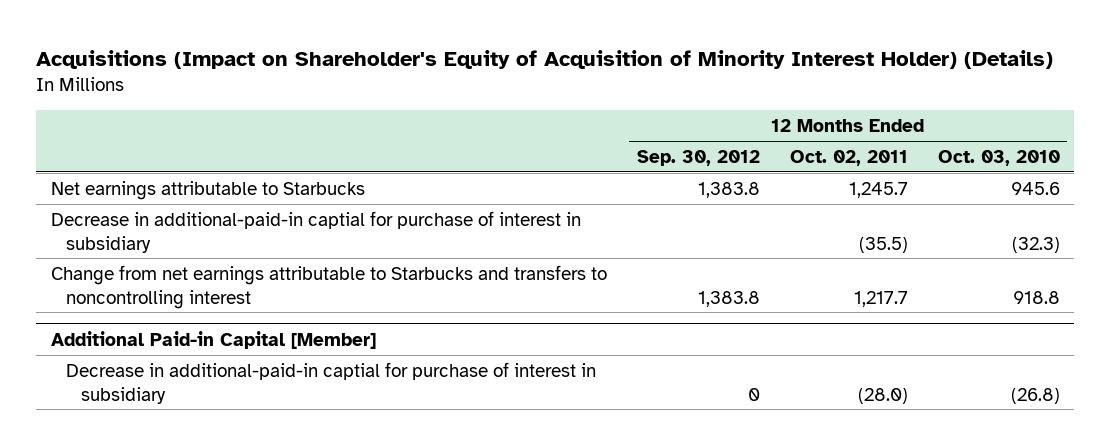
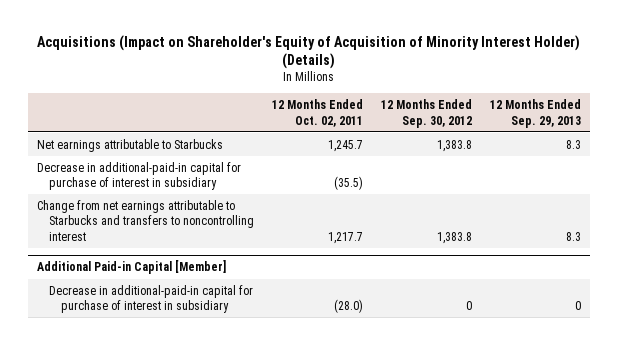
[937,149,1060,166] Oct. 03, 2010 -> none
none -> [489,99,581,128] 12 Months Ended Sep. 29, 2013
[50,210,581,253] Decrease in additional-paid-in captial for purchase of interest in subsidiary -> [37,161,242,191] Decrease in additional-paid-in capital for purchase of interest in subsidiary
[66,361,597,404] Decrease in additional-paid-in captial for purchase of interest in subsidiary -> [48,284,253,314] Decrease in additional-paid-in capital for purchase of interest in subsidiary

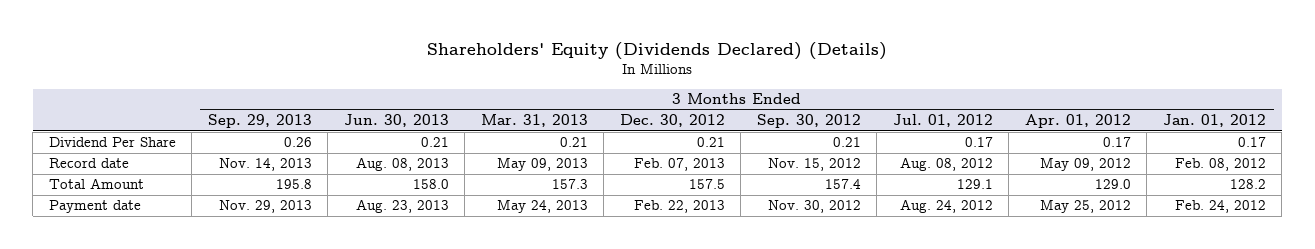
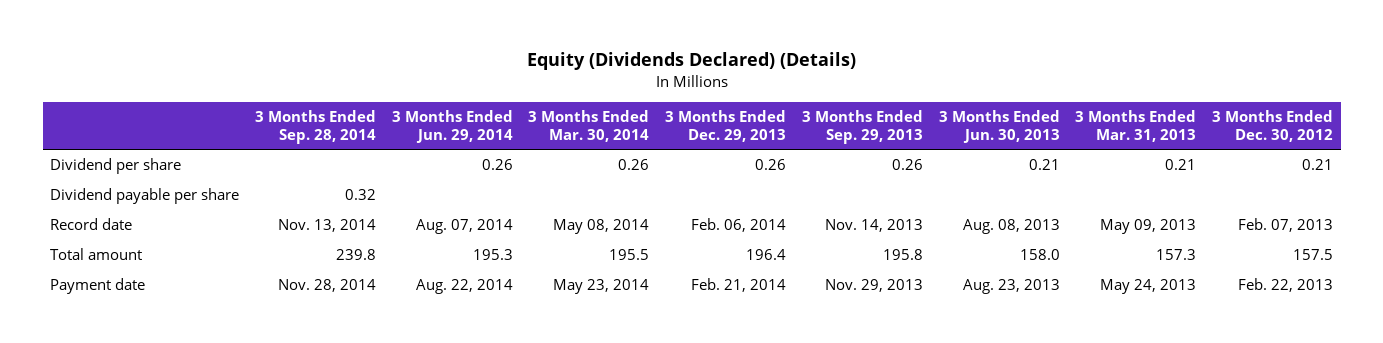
[427,42,888,61] Shareholders' Equity (Dividends Declared) (Details) -> [526,52,856,71] Equity (Dividends Declared) (Details)
[756,114,861,129] Sep. 30, 2012 -> none
[892,114,993,128] Jul. 01, 2012 -> none
[1024,114,1131,129] Apr. 01, 2012 -> none
[1162,114,1266,128] Jan. 01, 2012 -> none
none -> [255,110,377,144] 3 Months Ended Sep. 28, 2014
none -> [391,110,513,143] 3 Months Ended Jun. 29, 2014
none -> [528,110,650,142] 3 Months Ended Mar. 30, 2014
none -> [665,110,787,142] 3 Months Ended Dec. 29, 2013
[48,137,176,148] Dividend Per Share -> [50,158,182,175] Dividend per share
none -> [50,188,240,205] Dividend payable per share
[48,178,144,190] Total Amount -> [50,248,143,261] Total amount

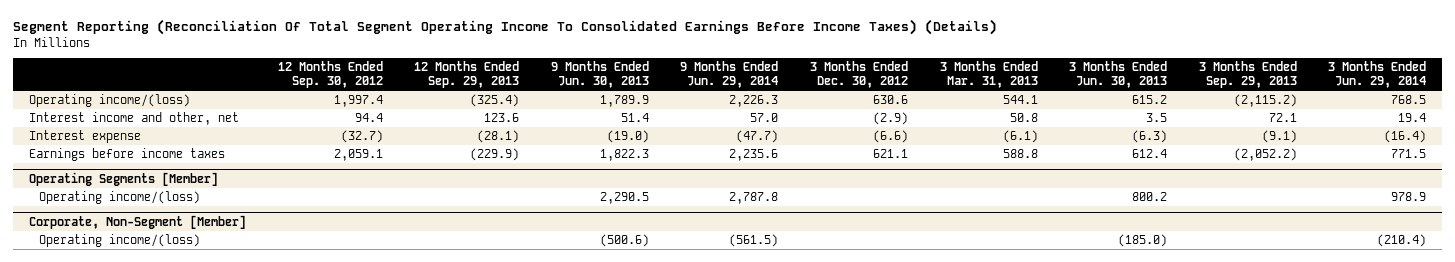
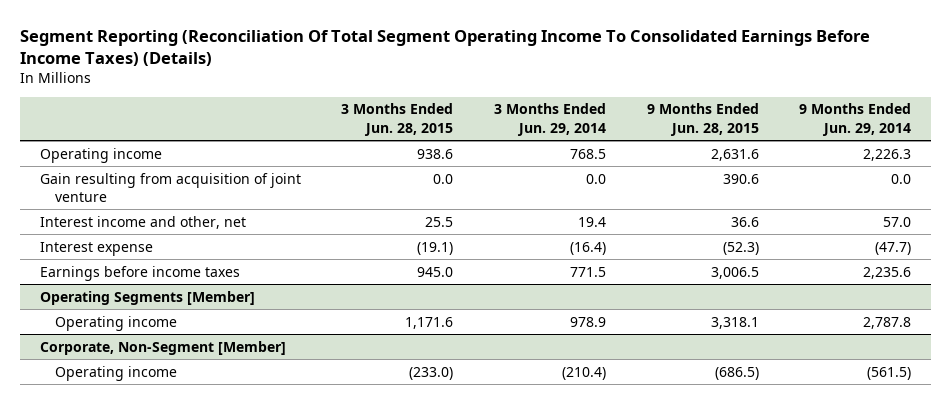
[277,61,383,88] 12 Months Ended Sep. 30, 2012 -> none
[414,61,520,88] 12 Months Ended Sep. 29, 2013 -> none
[550,61,649,88] 9 Months Ended Jun. 30, 2013 -> none
[809,61,908,88] 3 Months Ended Dec. 30, 2012 -> none
[939,61,1038,88] 3 Months Ended Mar. 31, 2013 -> none
[1069,61,1168,88] 3 Months Ended Jun. 30, 2013 -> none
[1198,61,1297,88] 3 Months Ended Sep. 29, 2013 -> none
none -> [341,103,454,136] 3 Months Ended Jun. 28, 2015
none -> [646,103,759,136] 9 Months Ended Jun. 28, 2015
[28,94,190,108] Operating income/(loss) -> [39,147,162,163] Operating income
none -> [39,172,301,203] Gain resulting from acquisition of joint venture
[38,191,200,205] Operating income/(loss) -> [55,315,178,331] Operating income
[38,234,200,248] Operating income/(loss) -> [55,365,178,381] Operating income

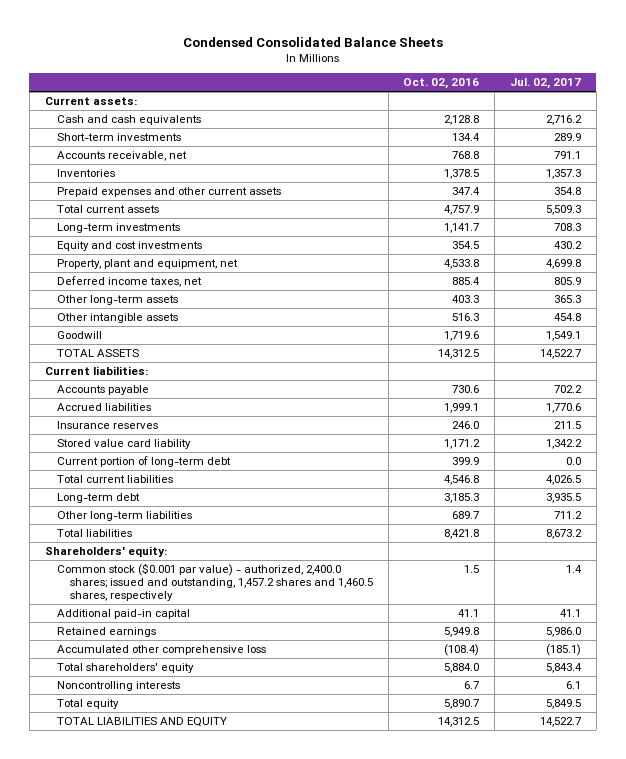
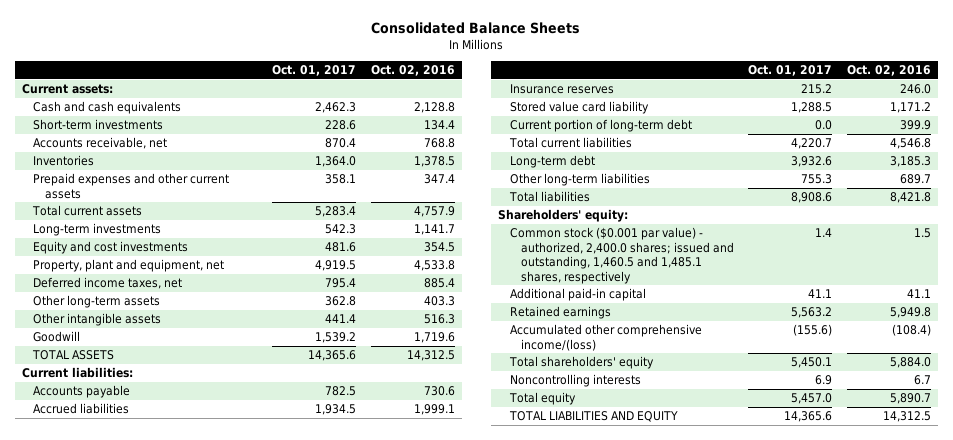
[182,36,443,47] Condensed Consolidated Balance Sheets -> [371,22,581,35] Consolidated Balance Sheets
[510,78,582,90] Jul. 02, 2017 -> none
none -> [272,65,357,77] Oct. 01, 2017
[57,562,373,602] Common stock ($0.001 par value) - authorized, 2,400.0 shares; issued and outstanding, 1,457.2 shares and 1,460.5 shares, respectively -> [509,227,734,284] Common stock ($0.001 par value) - authorized, 2,400.0 shares; issued and outstanding, 1,460.5 and 1,485.1 shares, respectively
[57,644,267,655] Accumulated other comprehensive loss -> [509,324,702,351] Accumulated other comprehensive income/(loss)

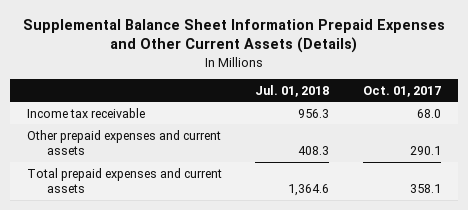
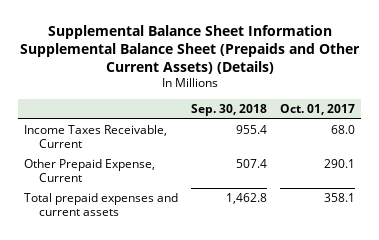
[22,18,445,54] Supplemental Balance Sheet Information Prepaid Expenses and Other Current Assets (Details) -> [19,24,360,74] Supplemental Balance Sheet Information Supplemental Balance Sheet (Prepaids and Other Current Assets) (Details)
[255,84,330,97] Jul. 01, 2018 -> none
none -> [191,103,268,116] Sep. 30, 2018
[26,107,145,118] Income tax receivable -> [24,124,168,149] Income Taxes Receivable, Current
[26,129,221,156] Other prepaid expenses and current assets -> [24,158,156,183] Other Prepaid Expense, Current

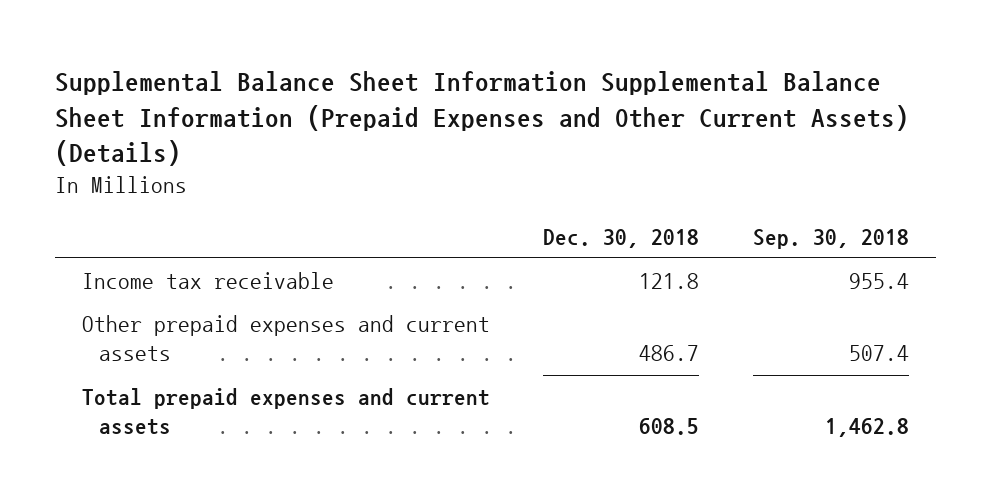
[19,24,360,74] Supplemental Balance Sheet Information Supplemental Balance Sheet (Prepaids and Other Current Assets) (Details) -> [54,71,909,167] Supplemental Balance Sheet Information Supplemental Balance Sheet Information (Prepaid Expenses and Other Current Assets) (Details)
[279,103,355,115] Oct. 01, 2017 -> none
none -> [543,228,700,248] Dec. 30, 2018
[24,124,168,149] Income Taxes Receivable, Current -> [81,271,334,289] Income tax receivable
[24,158,156,183] Other Prepaid Expense, Current -> [81,314,490,362] Other prepaid expenses and current assets

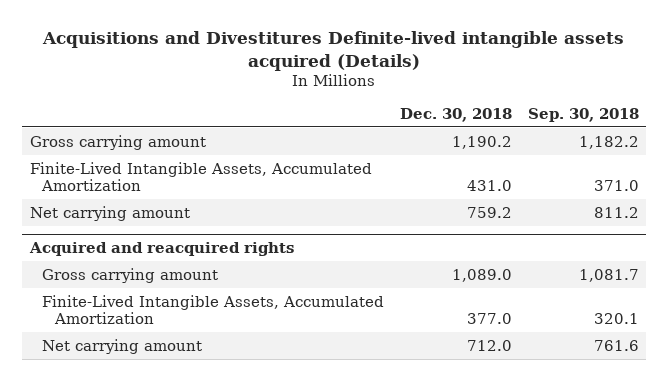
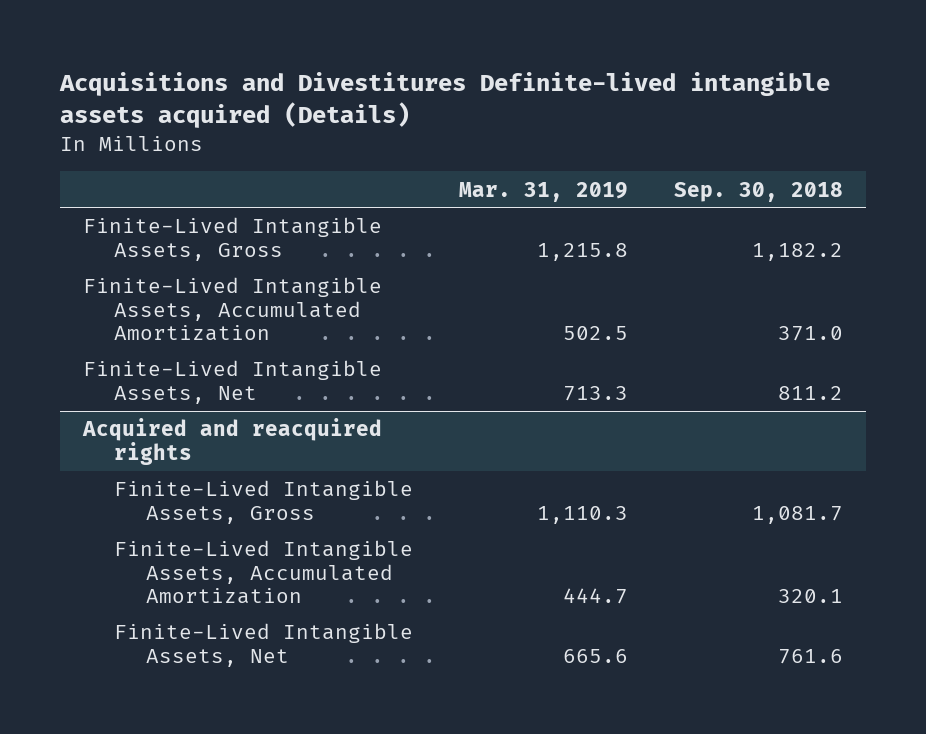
[399,107,512,122] Dec. 30, 2018 -> none
none -> [459,181,629,202] Mar. 31, 2019
[29,134,206,150] Gross carrying amount -> [82,217,382,261] Finite-Lived Intangible Assets, Gross
[29,205,190,221] Net carrying amount -> [82,360,382,404] Finite-Lived Intangible Assets, Net
[42,267,219,283] Gross carrying amount -> [114,480,414,524] Finite-Lived Intangible Assets, Gross
[42,338,203,354] Net carrying amount -> [114,623,414,667] Finite-Lived Intangible Assets, Net

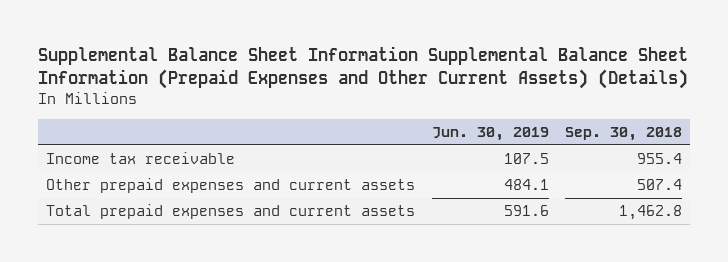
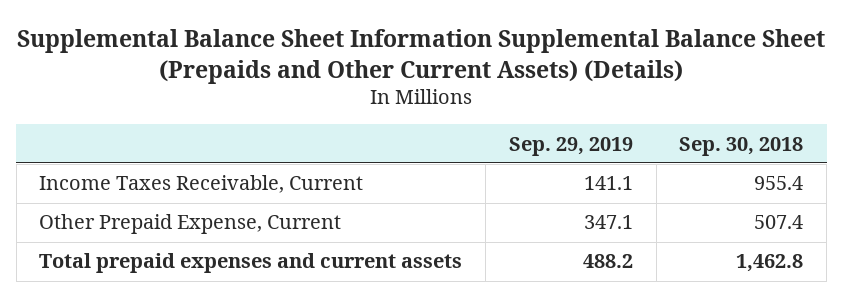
[37,45,688,90] Supplemental Balance Sheet Information Supplemental Balance Sheet Information (Prepaid Expenses and Other Current Assets) (Details) -> [17,28,826,84] Supplemental Balance Sheet Information Supplemental Balance Sheet (Prepaids and Other Current Assets) (Details)
[431,127,549,142] Jun. 30, 2019 -> none
none -> [508,136,633,156] Sep. 29, 2019
[46,151,236,164] Income tax receivable -> [39,175,364,194] Income Taxes Receivable, Current
[46,177,416,193] Other prepaid expenses and current assets -> [39,214,342,235] Other Prepaid Expense, Current

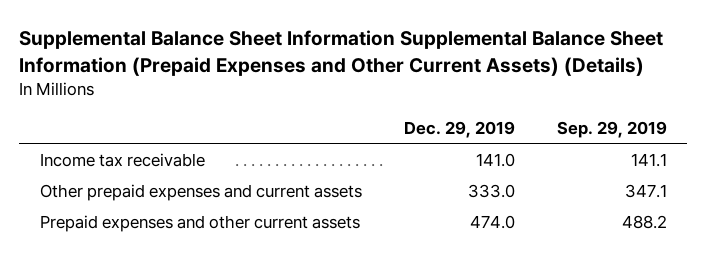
[17,28,826,84] Supplemental Balance Sheet Information Supplemental Balance Sheet (Prepaids and Other Current Assets) (Details) -> [18,30,663,76] Supplemental Balance Sheet Information Supplemental Balance Sheet Information (Prepaid Expenses and Other Current Assets) (Details)
[679,136,804,156] Sep. 30, 2018 -> none
none -> [403,120,515,138] Dec. 29, 2019
[39,175,364,194] Income Taxes Receivable, Current -> [39,152,205,167] Income tax receivable
[39,214,342,235] Other Prepaid Expense, Current -> [39,183,362,201] Other prepaid expenses and current assets
[39,253,463,274] Total prepaid expenses and current assets -> [39,214,360,232] Prepaid expenses and other current assets

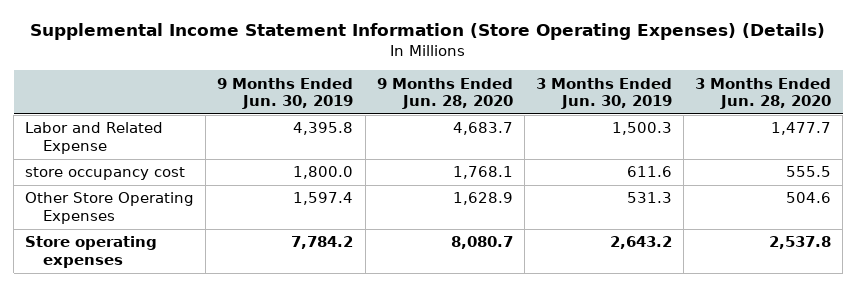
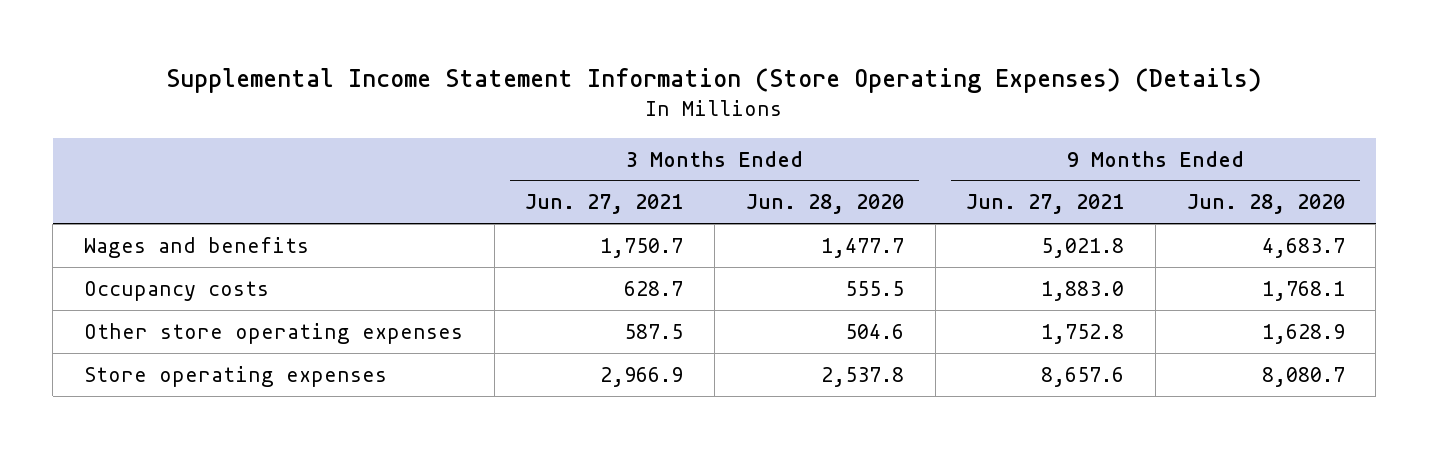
[217,77,354,110] 9 Months Ended Jun. 30, 2019 -> none
[535,77,672,110] 3 Months Ended Jun. 30, 2019 -> none
none -> [525,194,684,215] Jun. 27, 2021
none -> [966,194,1125,215] Jun. 27, 2021
[25,122,164,154] Labor and Related Expense -> [84,236,310,258] Wages and benefits
[25,167,186,181] store occupancy cost -> [84,280,270,301] Occupancy costs
[25,192,195,224] Other Store Operating Expenses -> [84,322,464,344] Other store operating expenses

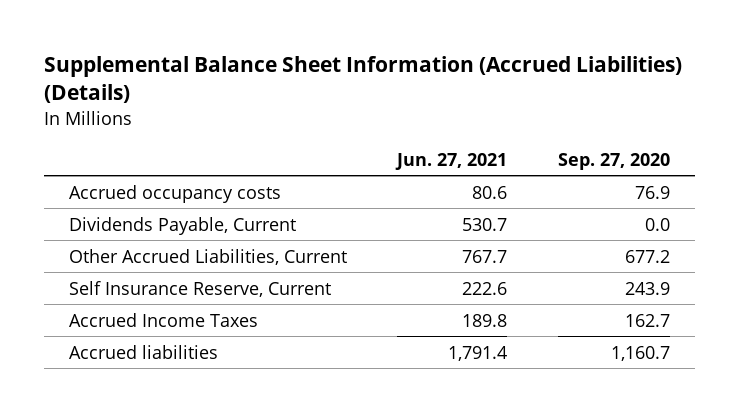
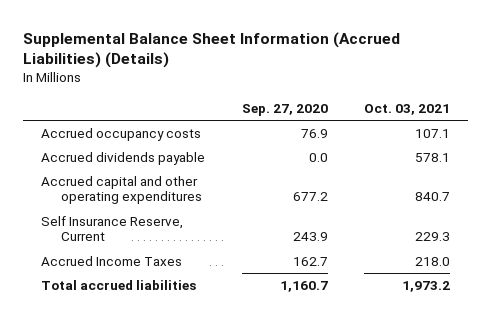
[395,152,508,170] Jun. 27, 2021 -> none
none -> [364,103,451,115] Oct. 03, 2021
[68,216,296,235] Dividends Payable, Current -> [41,151,206,165] Accrued dividends payable
[68,248,347,265] Other Accrued Liabilities, Current -> [41,175,202,205] Accrued capital and other operating expenditures
[68,344,218,359] Accrued liabilities -> [41,279,197,290] Total accrued liabilities

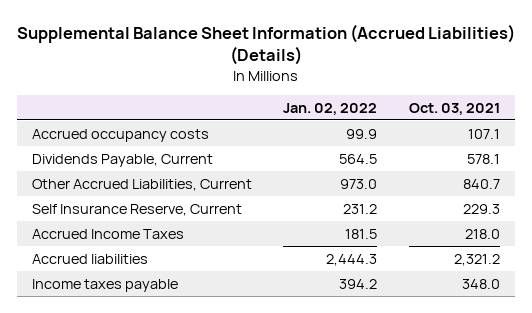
[241,103,328,116] Sep. 27, 2020 -> none
none -> [283,102,378,115] Jan. 02, 2022
[41,151,206,165] Accrued dividends payable -> [32,153,214,167] Dividends Payable, Current
[41,175,202,205] Accrued capital and other operating expenditures -> [32,178,253,191] Other Accrued Liabilities, Current
[41,279,197,290] Total accrued liabilities -> [32,253,149,264] Accrued liabilities
[402,280,451,292] 1,973.2 -> [453,253,500,266] 2,321.2
none -> [32,278,179,292] Income taxes payable

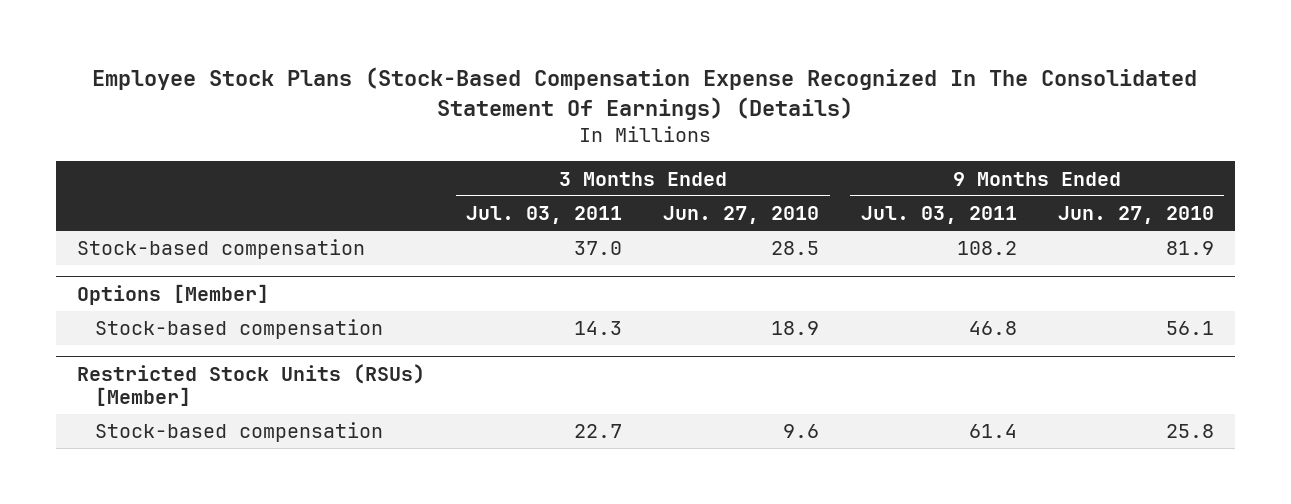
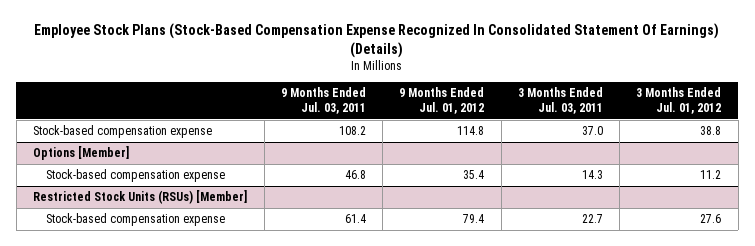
[92,67,1198,121] Employee Stock Plans (Stock-Based Compensation Expense Recognized In The Consolidated Statement Of Earnings) (Details) -> [34,23,720,58] Employee Stock Plans (Stock-Based Compensation Expense Recognized In Consolidated Statement Of Earnings) (Details)
[663,206,820,225] Jun. 27, 2010 -> none
[1057,206,1214,225] Jun. 27, 2010 -> none
none -> [399,86,485,114] 9 Months Ended Jul. 01, 2012
none -> [636,86,722,114] 3 Months Ended Jul. 01, 2012
[76,239,365,260] Stock-based compensation -> [33,125,213,139] Stock-based compensation expense
[94,319,383,340] Stock-based compensation -> [45,169,225,183] Stock-based compensation expense
[94,422,383,443] Stock-based compensation -> [45,213,225,227] Stock-based compensation expense

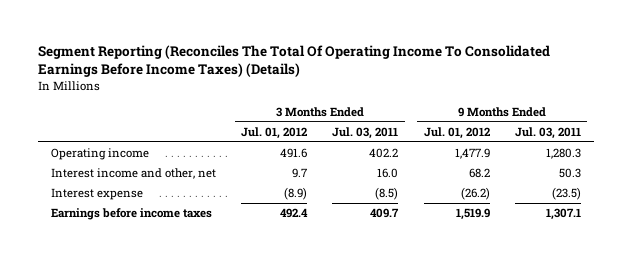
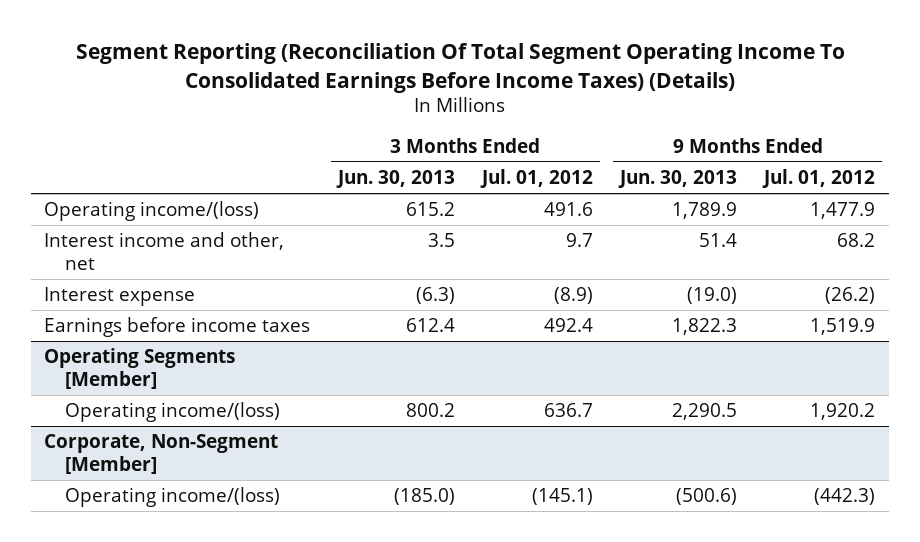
[37,45,550,78] Segment Reporting (Reconciles The Total Of Operating Income To Consolidated Earnings Before Income Taxes) (Details) -> [75,43,845,93] Segment Reporting (Reconciliation Of Total Segment Operating Income To Consolidated Earnings Before Income Taxes) (Details)
[332,127,399,140] Jul. 03, 2011 -> none
[514,127,581,140] Jul. 03, 2011 -> none
none -> [335,170,455,189] Jun. 30, 2013
none -> [618,170,738,189] Jun. 30, 2013
[50,148,149,161] Operating income -> [44,201,260,222] Operating income/(loss)
none -> [44,348,236,389] Operating Segments [Member]
none -> [64,402,280,423] Operating income/(loss)
none -> [44,434,279,474] Corporate, Non-Segment [Member]
none -> [64,487,280,508] Operating income/(loss)

